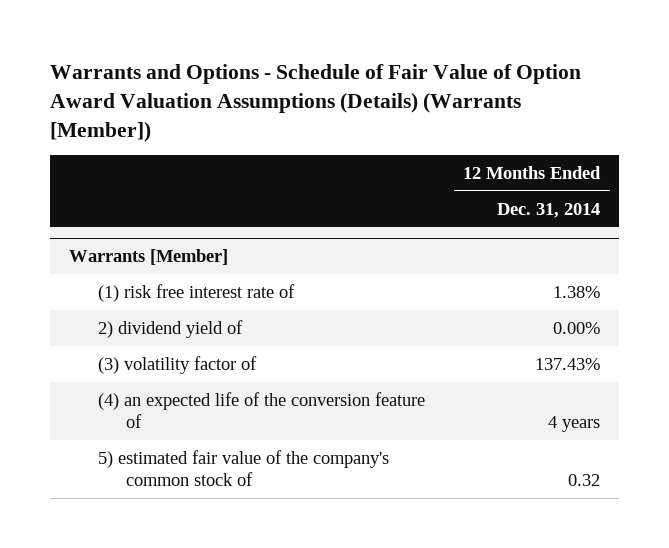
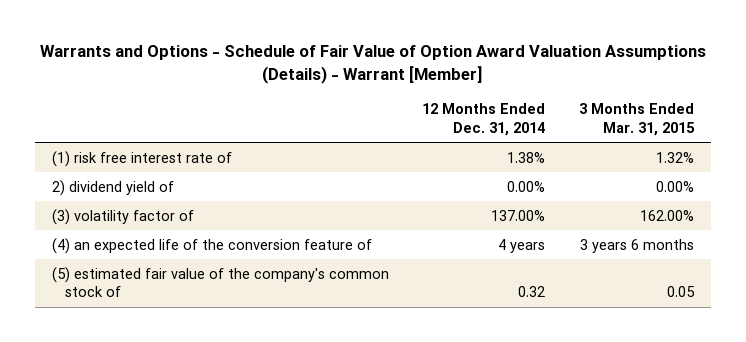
[49,63,581,142] Warrants and Options - Schedule of Fair Value of Option Award Valuation Assumptions (Details) (Warrants [Member]) -> [39,45,706,84] Warrants and Options - Schedule of Fair Value of Option Award Valuation Assumptions (Details) - Warrant [Member]
none -> [578,102,695,136] 3 Months Ended Mar. 31, 2015
[69,248,229,265] Warrants [Member] -> none
[535,357,601,370] 137.43% -> [491,209,546,221] 137.00%
[97,449,389,486] 5) estimated fair value of the company's common stock of -> [51,266,389,298] (5) estimated fair value of the company's common stock of

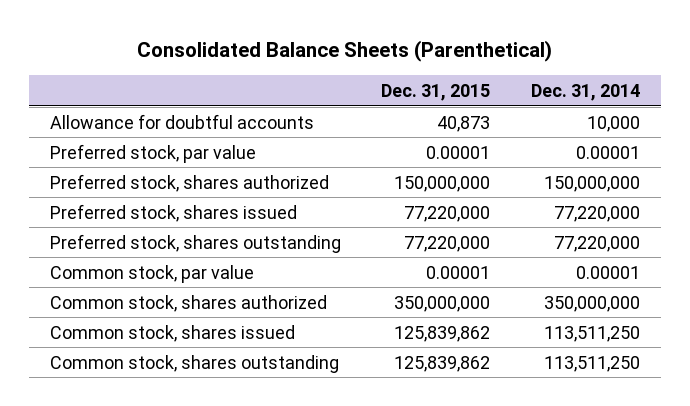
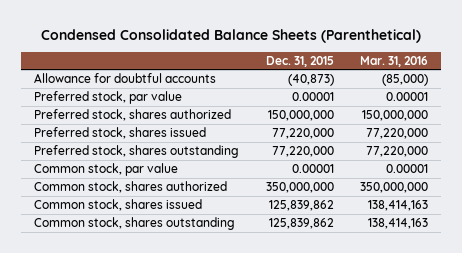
[136,40,552,63] Consolidated Balance Sheets (Parenthetical) -> [41,28,422,43] Condensed Consolidated Balance Sheets (Parenthetical)
[531,84,641,102] Dec. 31, 2014 -> none
none -> [360,55,429,67] Mar. 31, 2016
[437,115,491,132] 40,873 -> [287,74,334,87] (40,873)

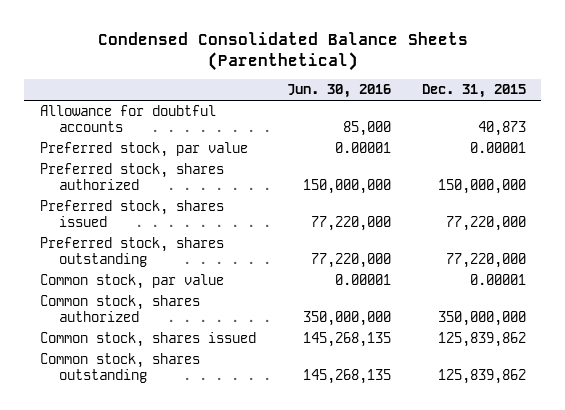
[360,55,429,67] Mar. 31, 2016 -> none
none -> [286,84,391,99] Jun. 30, 2016
[287,74,334,87] (40,873) -> [477,120,526,136] 40,873

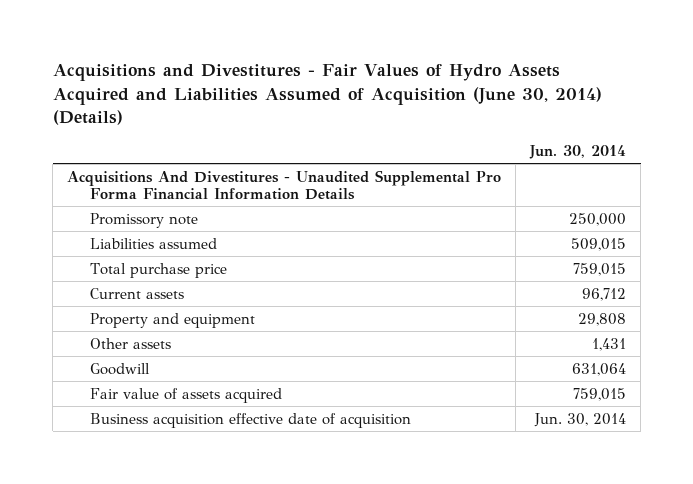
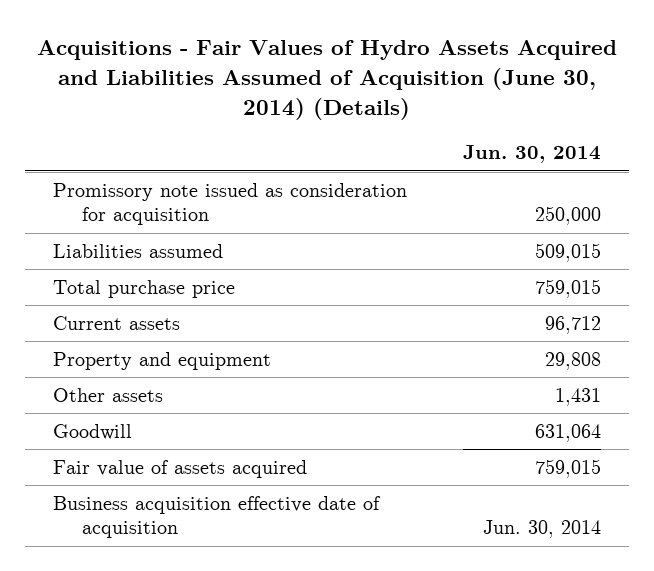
[52,64,602,126] Acquisitions and Divestitures - Fair Values of Hydro Assets Acquired and Liabilities Assumed of Acquisition (June 30, 2014) (Details) -> [37,39,618,120] Acquisitions - Fair Values of Hydro Assets Acquired and Liabilities Assumed of Acquisition (June 30, 2014) (Details)
[67,169,502,201] Acquisitions And Divestitures - Unaudited Supplemental Pro Forma Financial Information Details -> none
[89,212,198,228] Promissory note -> none
none -> [52,182,407,226] Promissory note issued as consideration for acquisition

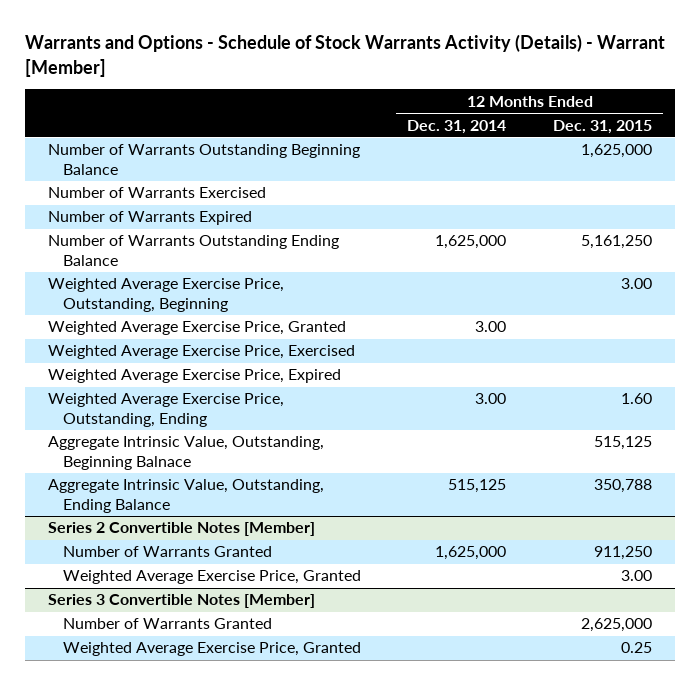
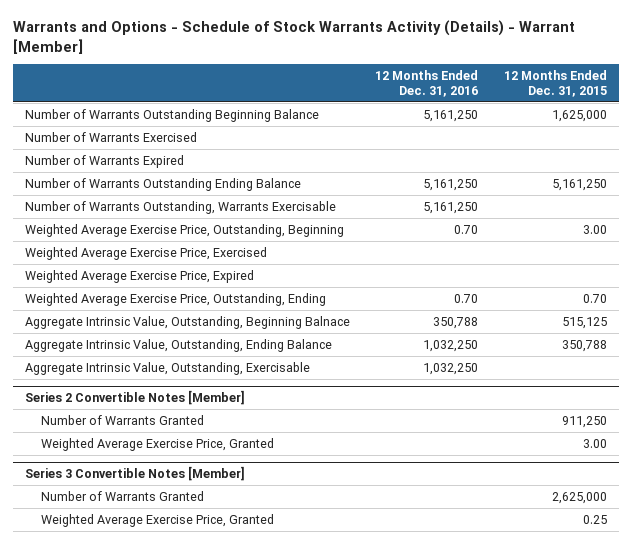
[407,119,507,134] Dec. 31, 2014 -> none
none -> [375,70,479,97] 12 Months Ended Dec. 31, 2016
none -> [25,200,337,214] Number of Warrants Outstanding, Warrants Exercisable
[48,321,347,336] Weighted Average Exercise Price, Granted -> none
[620,393,652,405] 1.60 -> [582,293,607,303] 0.70
none -> [25,361,311,375] Aggregate Intrinsic Value, Outstanding, Exercisable

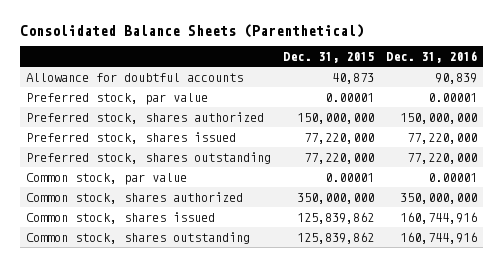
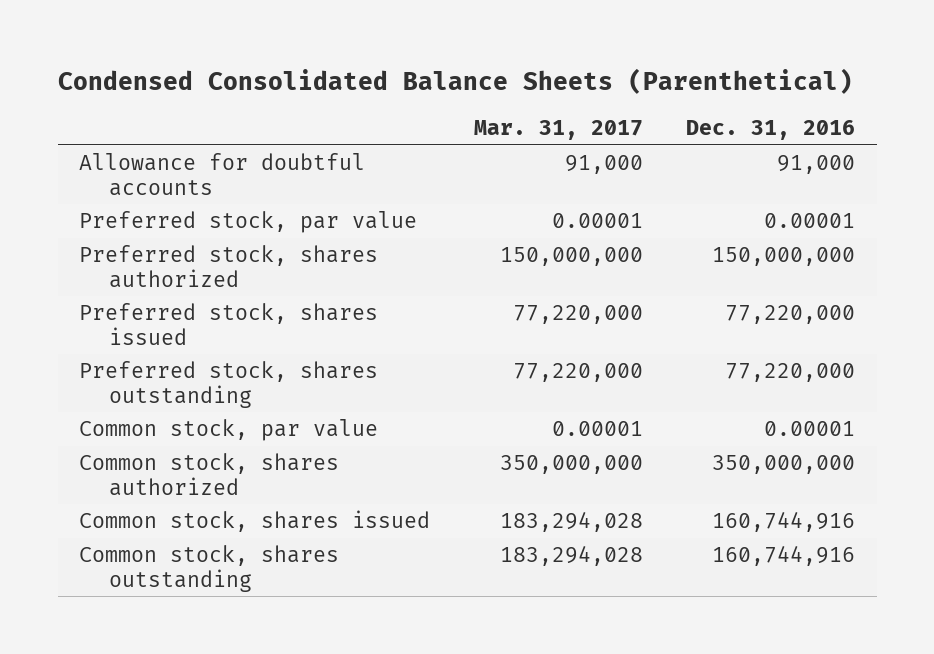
[19,23,364,38] Consolidated Balance Sheets (Parenthetical) -> [57,68,853,95] Condensed Consolidated Balance Sheets (Parenthetical)
[282,51,374,63] Dec. 31, 2015 -> none
none -> [473,120,643,141] Mar. 31, 2017
[434,72,477,84] 90,839 -> [777,155,856,175] 91,000

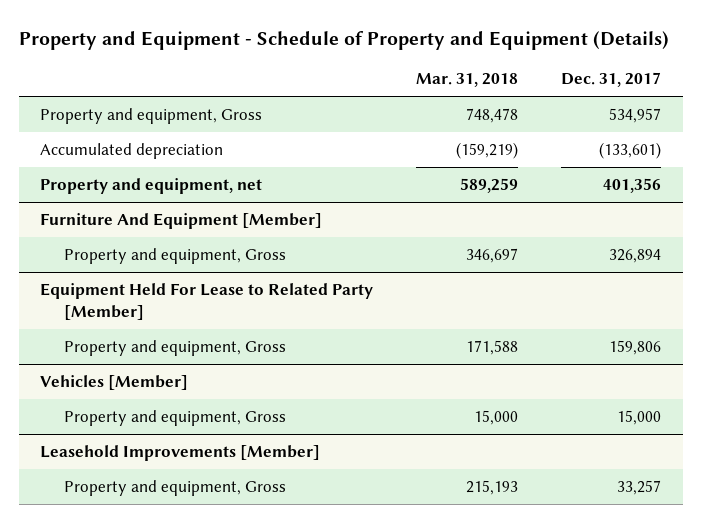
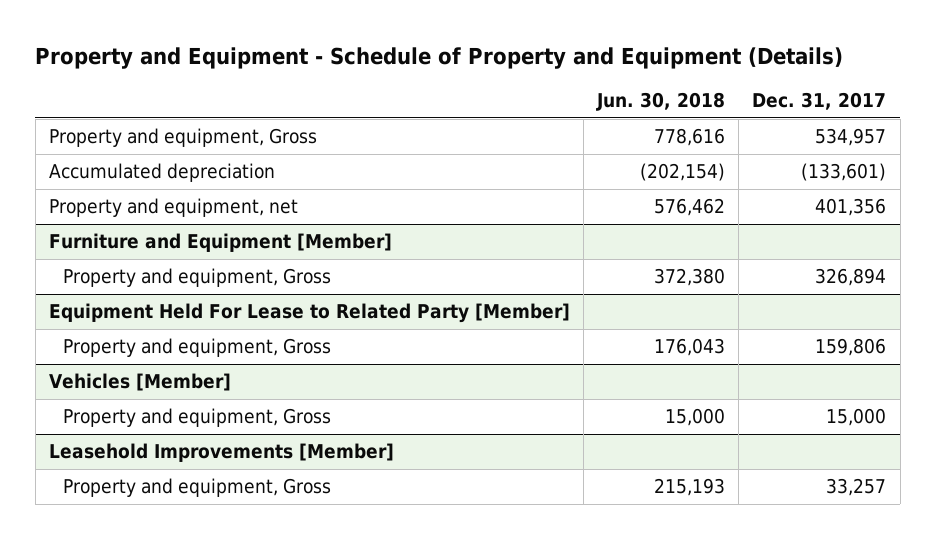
[416,73,519,88] Mar. 31, 2018 -> none
none -> [596,92,726,112] Jun. 30, 2018
[40,212,323,229] Furniture And Equipment [Member] -> [49,233,393,253] Furniture and Equipment [Member]

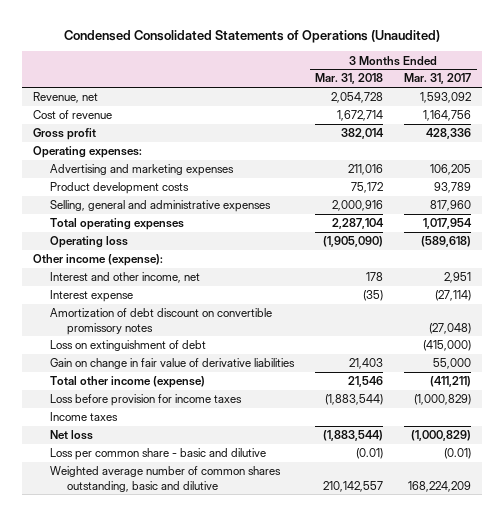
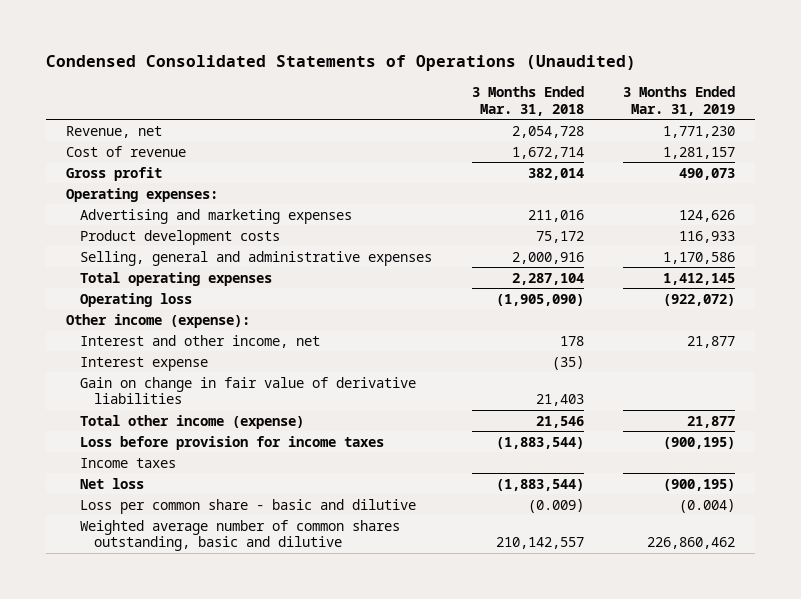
[404,73,472,85] Mar. 31, 2017 -> none
none -> [623,85,736,116] 3 Months Ended Mar. 31, 2019
[49,308,272,335] Amortization of debt discount on convertible promissory notes -> none
[49,340,206,352] Loss on extinguishment of debt -> none
[356,448,384,460] (0.01) -> [527,498,584,513] (0.009)

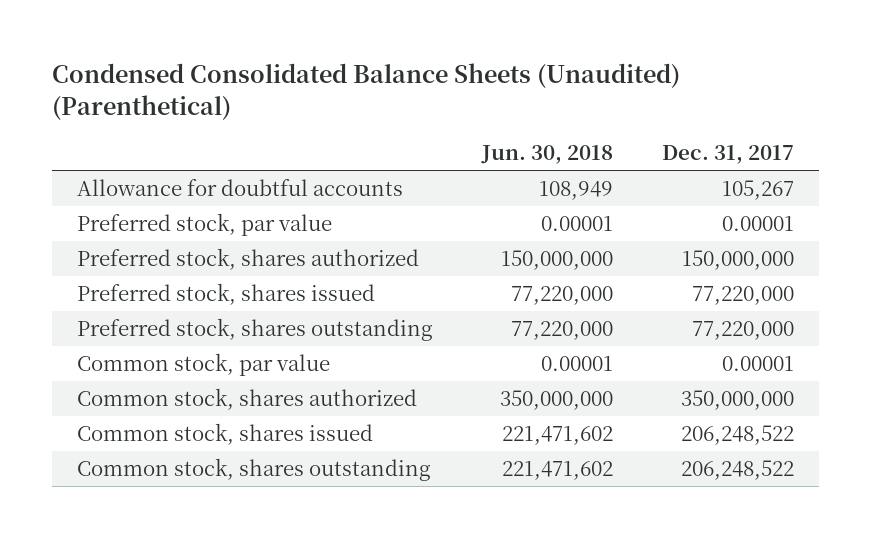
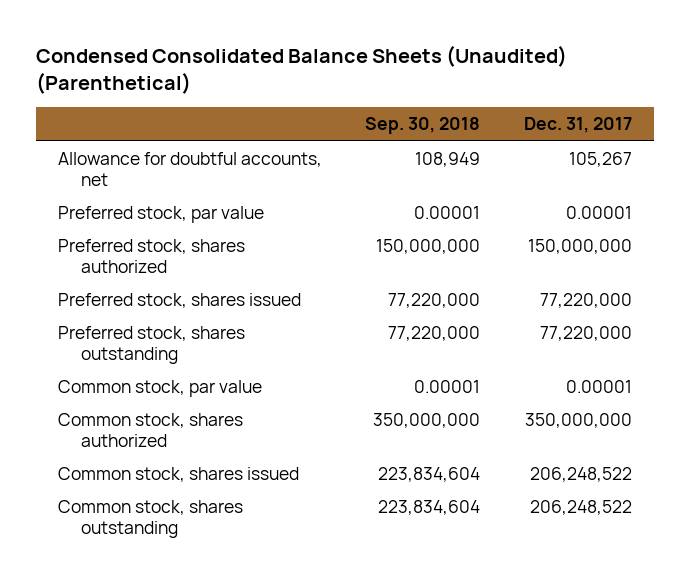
[481,145,614,165] Jun. 30, 2018 -> none
none -> [365,117,481,135] Sep. 30, 2018
[76,178,403,196] Allowance for doubtful accounts -> [57,151,322,186] Allowance for doubtful accounts, net

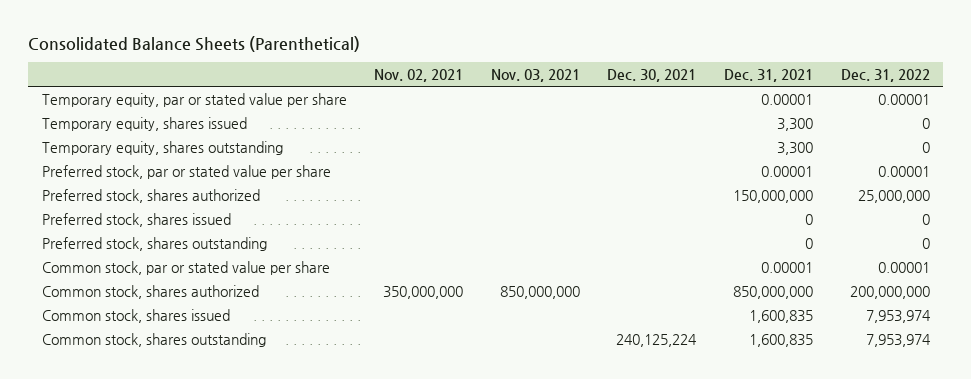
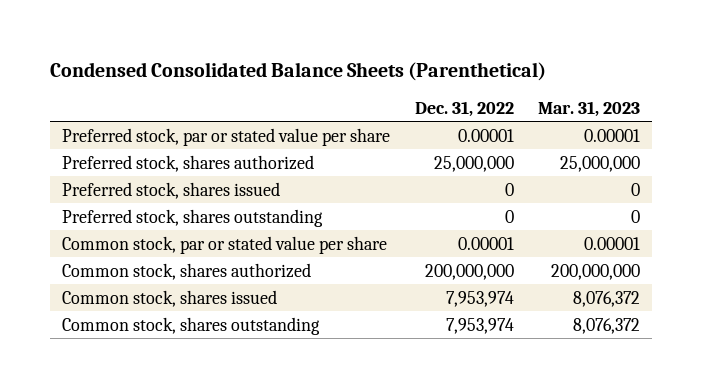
[28,35,361,52] Consolidated Balance Sheets (Parenthetical) -> [49,61,546,81] Condensed Consolidated Balance Sheets (Parenthetical)
[374,68,464,82] Nov. 02, 2021 -> none
[490,68,580,82] Nov. 03, 2021 -> none
[607,68,697,82] Dec. 30, 2021 -> none
[724,68,814,82] Dec. 31, 2021 -> none
none -> [538,100,641,117] Mar. 31, 2023
[41,92,347,107] Temporary equity, par or stated value per share -> none
[41,116,247,131] Temporary equity, shares issued -> none
[41,140,283,155] Temporary equity, shares outstanding -> none

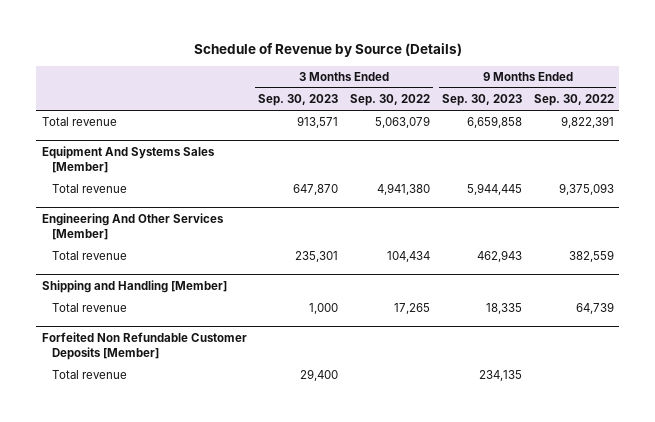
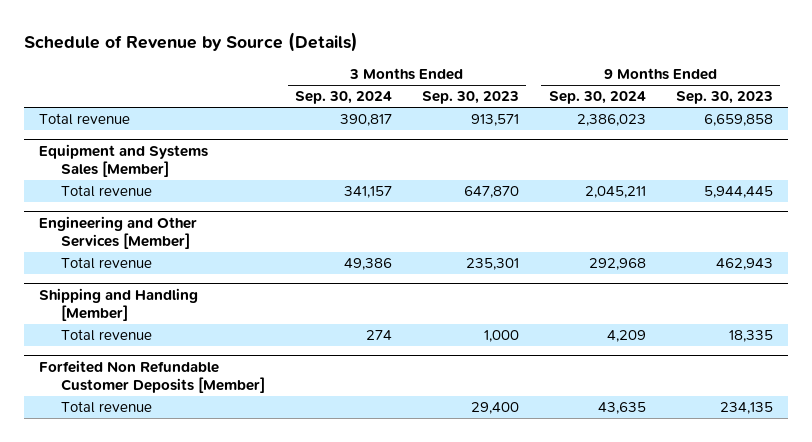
[350,94,431,107] Sep. 30, 2022 -> none
[533,94,614,107] Sep. 30, 2022 -> none
none -> [295,91,393,105] Sep. 30, 2024
none -> [548,91,646,105] Sep. 30, 2024
[41,145,215,173] Equipment And Systems Sales [Member] -> [39,143,209,178] Equipment and Systems Sales [Member]
[41,212,224,240] Engineering And Other Services [Member] -> [39,215,198,250] Engineering and Other Services [Member]

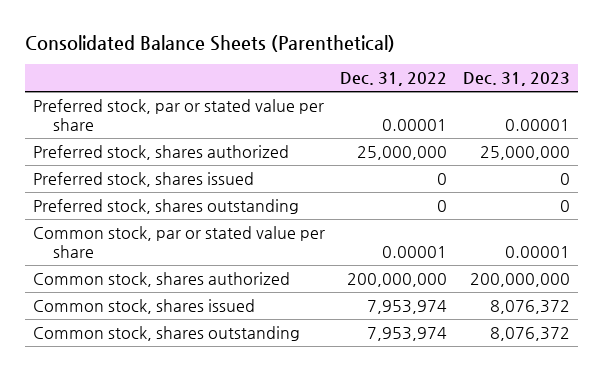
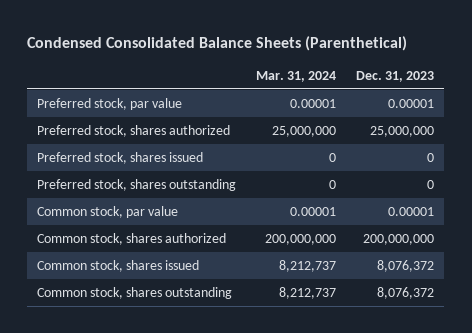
[24,34,395,52] Consolidated Balance Sheets (Parenthetical) -> [27,36,408,52] Condensed Consolidated Balance Sheets (Parenthetical)
[340,72,448,87] Dec. 31, 2022 -> none
none -> [256,70,337,82] Mar. 31, 2024
[32,98,324,132] Preferred stock, par or stated value per share -> [37,98,183,111] Preferred stock, par value
[32,225,325,259] Common stock, par or stated value per share -> [37,206,179,219] Common stock, par value

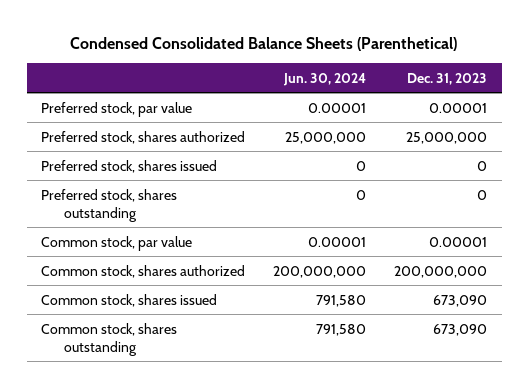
[256,70,337,82] Mar. 31, 2024 -> none
none -> [283,72,367,86] Jun. 30, 2024
[377,260,435,273] 8,076,372 -> [433,294,488,307] 673,090
[377,287,435,300] 8,076,372 -> [433,323,488,336] 673,090

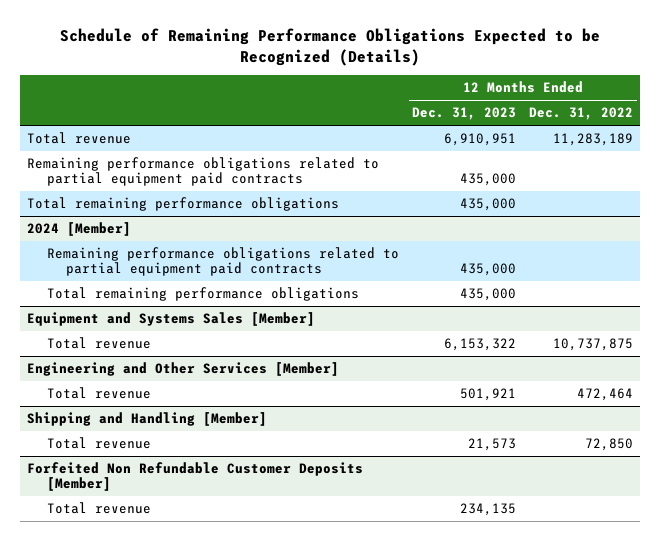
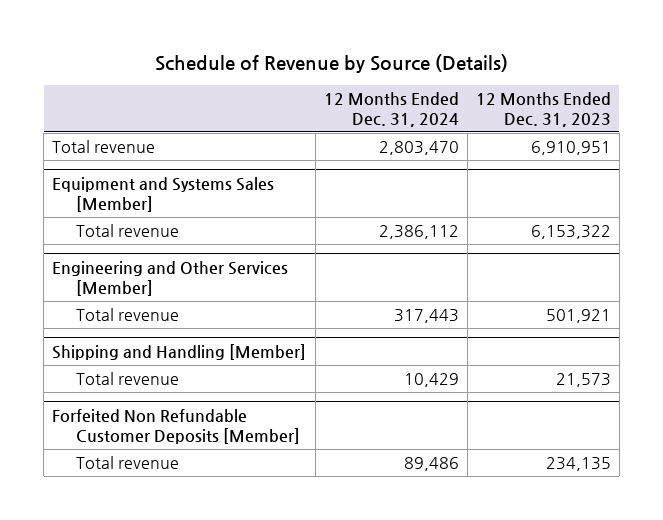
[60,28,601,66] Schedule of Remaining Performance Obligations Expected to be Recognized (Details) -> [154,53,508,73] Schedule of Revenue by Source (Details)
[529,107,634,121] Dec. 31, 2022 -> none
none -> [323,91,459,127] 12 Months Ended Dec. 31, 2024
[27,157,380,187] Remaining performance obligations related to partial equipment paid contracts -> none
[27,197,340,212] Total remaining performance obligations -> none
[27,222,132,237] 2024 [Member] -> none
[46,247,399,277] Remaining performance obligations related to partial equipment paid contracts -> none
[46,287,359,302] Total remaining performance obligations -> none

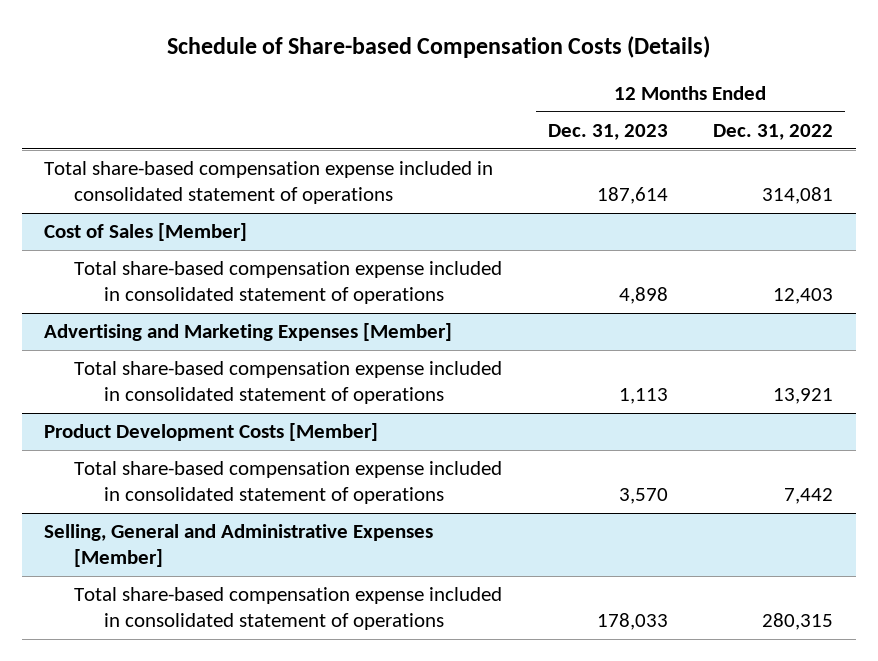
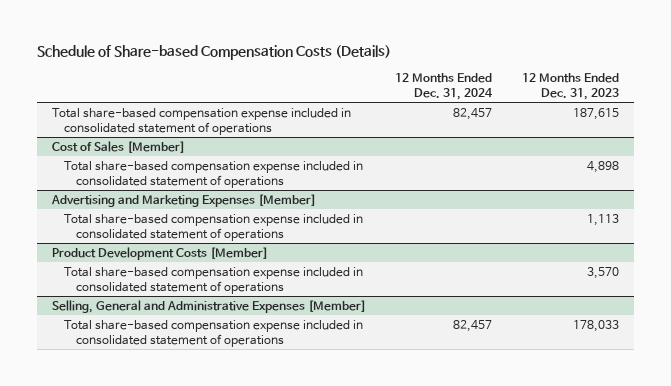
[713,124,834,141] Dec. 31, 2022 -> none
none -> [395,72,494,100] 12 Months Ended Dec. 31, 2024
[596,187,668,205] 187,614 -> [573,107,620,120] 187,615

